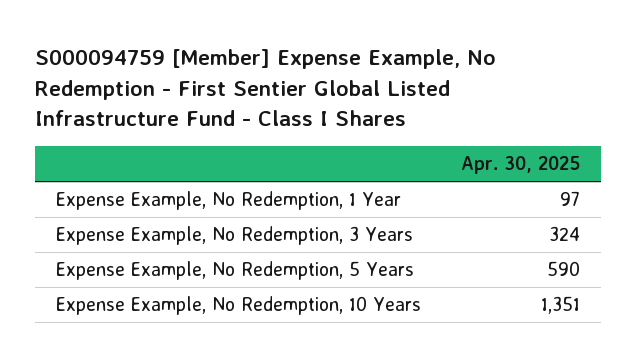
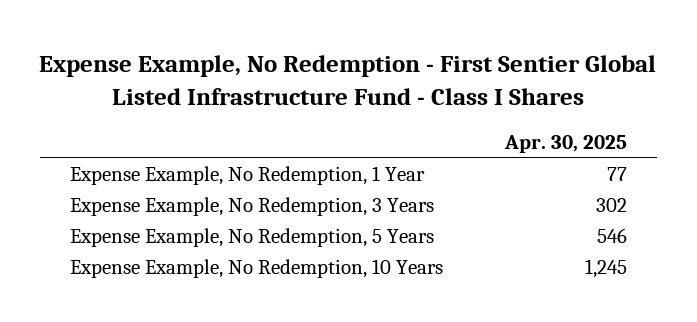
[35,49,497,127] S000094759 [Member] Expense Example, No Redemption - First Sentier Global Listed Infrastructure Fund - Class I Shares -> [39,55,657,106] Expense Example, No Redemption - First Sentier Global Listed Infrastructure Fund - Class I Shares
[560,191,581,207] 97 -> [606,166,627,181] 77
[549,226,581,242] 324 -> [595,197,627,212] 302
[547,261,581,277] 590 -> [596,227,627,243] 546
[541,296,581,315] 1,351 -> [584,258,627,278] 1,245

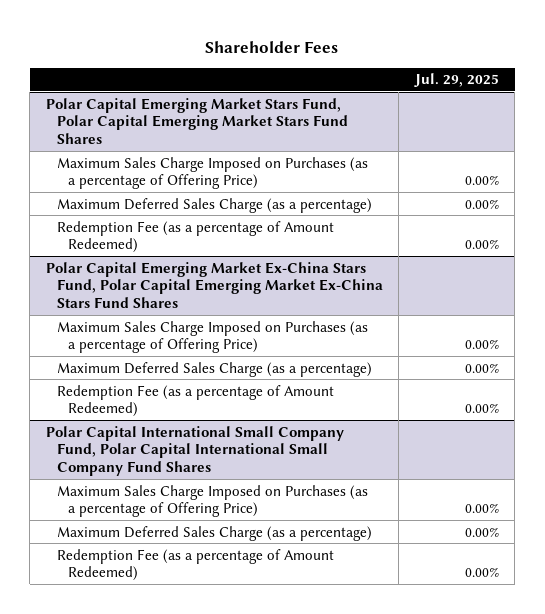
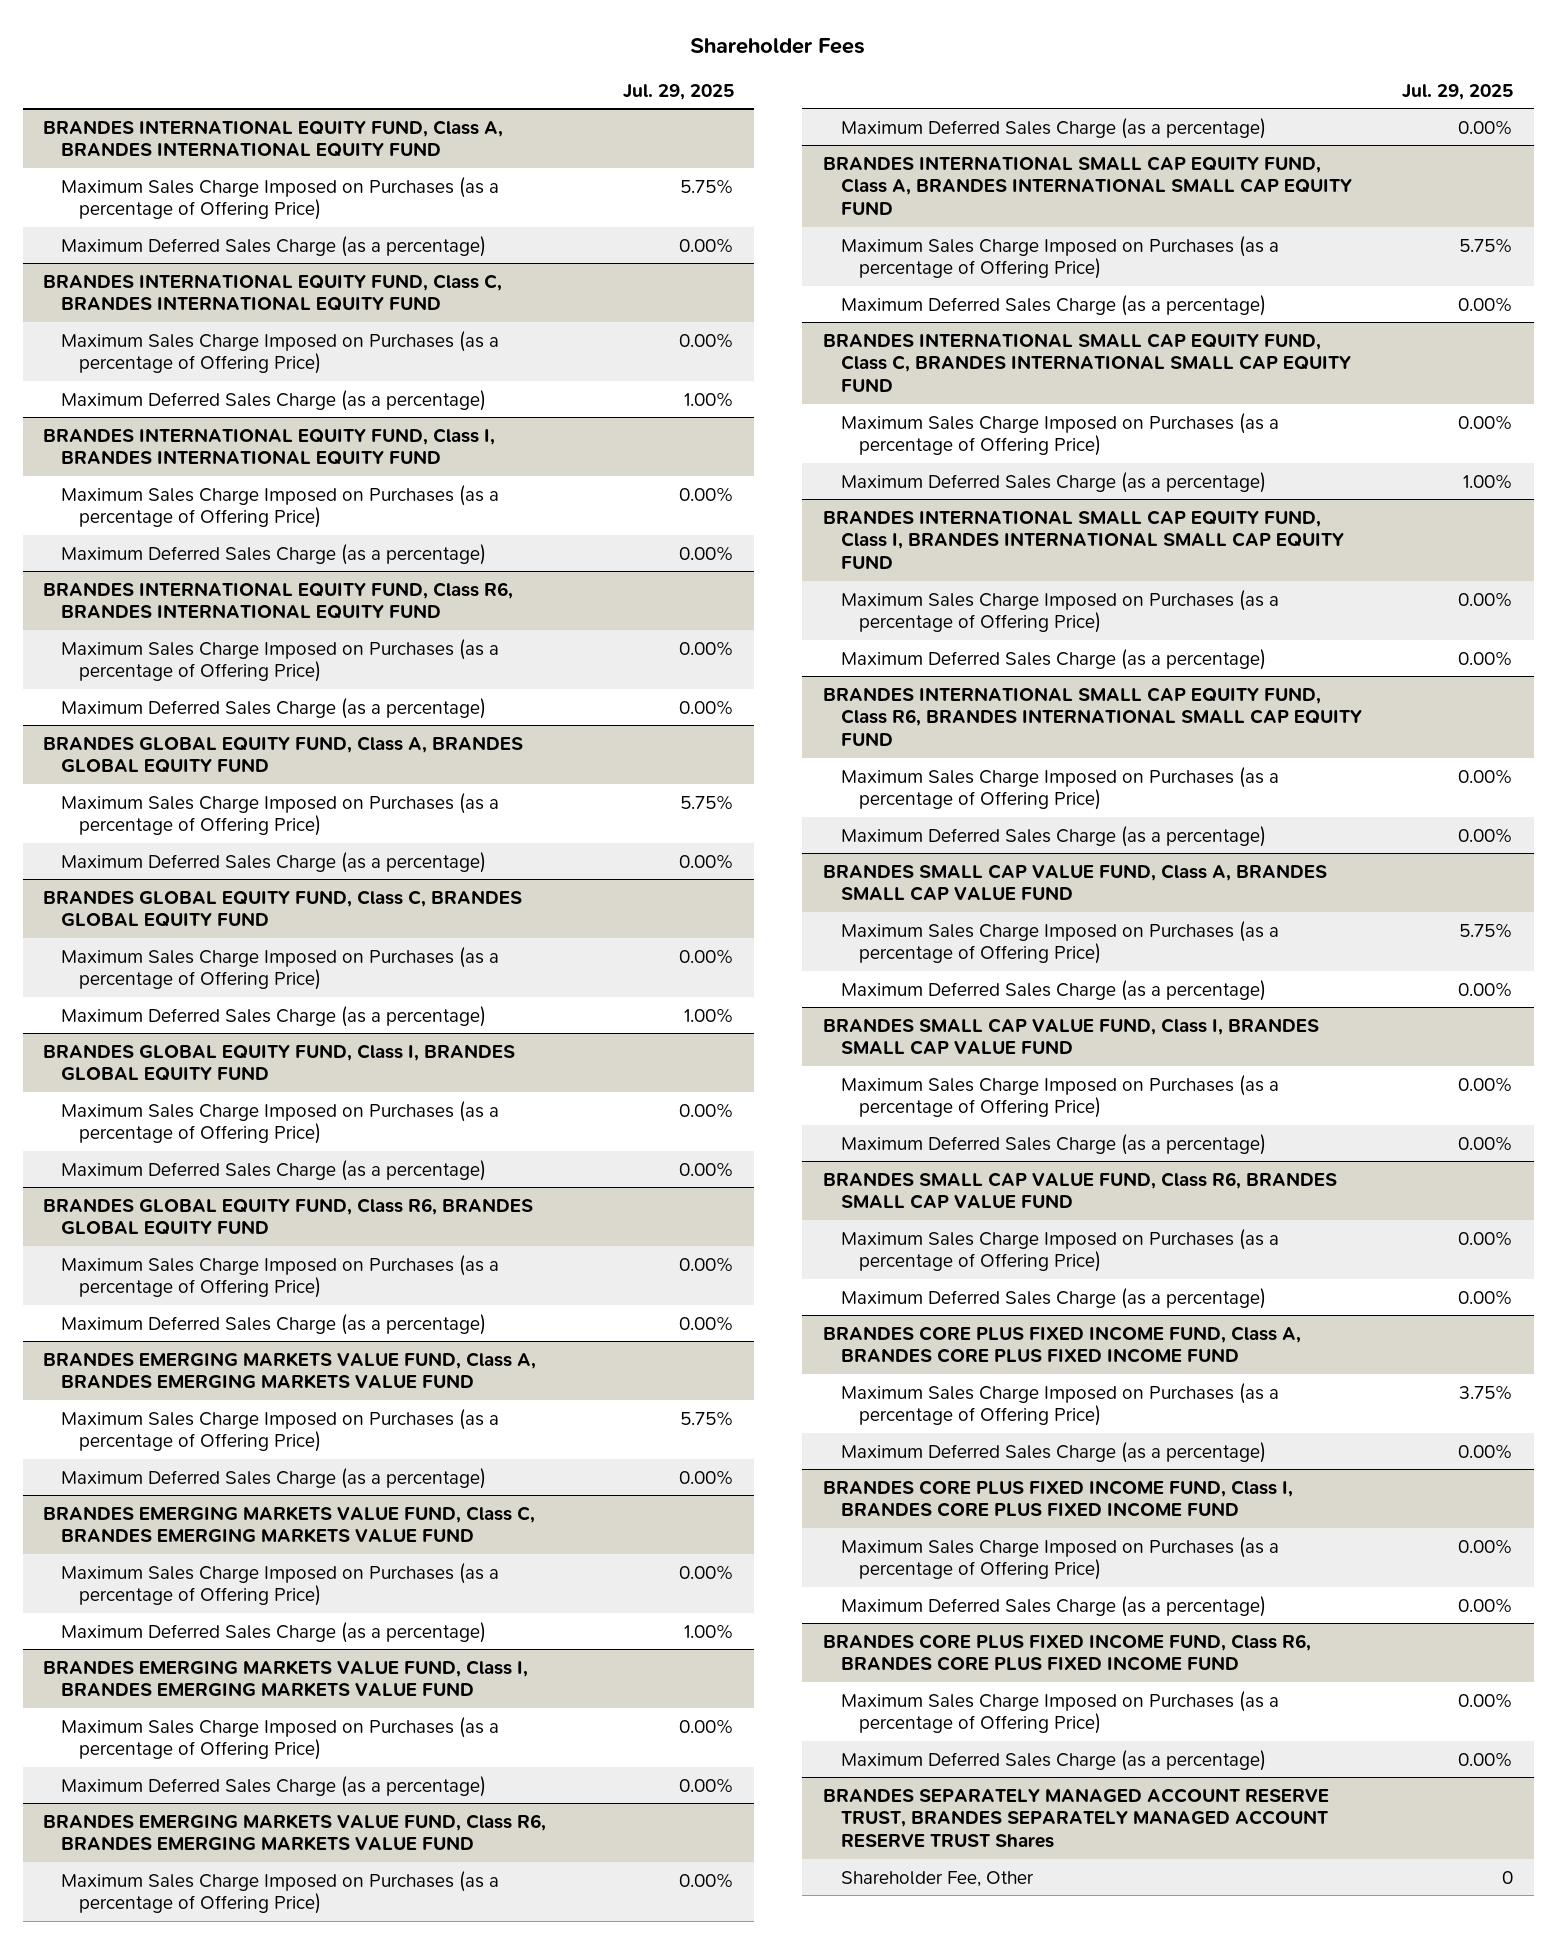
[45,97,348,145] Polar Capital Emerging Market Stars Fund, Polar Capital Emerging Market Stars Fund Shares -> none
none -> [43,119,504,158] BRANDES INTERNATIONAL EQUITY FUND, Class A, BRANDES INTERNATIONAL EQUITY FUND
none -> [61,176,500,221] Maximum Sales Charge Imposed on Purchases (as a percentage of Offering Price)
none -> [61,235,487,257] Maximum Deferred Sales Charge (as a percentage)
none -> [43,273,503,312] BRANDES INTERNATIONAL EQUITY FUND, Class C, BRANDES INTERNATIONAL EQUITY FUND
none -> [61,389,487,411] Maximum Deferred Sales Charge (as a percentage)
none -> [43,427,496,466] BRANDES INTERNATIONAL EQUITY FUND, Class I, BRANDES INTERNATIONAL EQUITY FUND
none -> [61,484,500,529] Maximum Sales Charge Imposed on Purchases (as a percentage of Offering Price)
[56,220,334,254] Redemption Fee (as a percentage of Amount Redeemed) -> none
[45,261,383,309] Polar Capital Emerging Market Ex-China Stars Fund, Polar Capital Emerging Market Ex-China Stars Fund Shares -> none
none -> [43,581,514,620] BRANDES INTERNATIONAL EQUITY FUND, Class R6, BRANDES INTERNATIONAL EQUITY FUND
[56,384,334,418] Redemption Fee (as a percentage of Amount Redeemed) -> none
[45,425,344,477] Polar Capital International Small Company Fund, Polar Capital International Small Company Fund Shares -> none
none -> [43,735,524,774] BRANDES GLOBAL EQUITY FUND, Class A, BRANDES GLOBAL EQUITY FUND
none -> [61,792,500,837] Maximum Sales Charge Imposed on Purchases (as a percentage of Offering Price)
none -> [61,851,487,873] Maximum Deferred Sales Charge (as a percentage)
none -> [43,889,523,928] BRANDES GLOBAL EQUITY FUND, Class C, BRANDES GLOBAL EQUITY FUND
none -> [61,1005,487,1027] Maximum Deferred Sales Charge (as a percentage)
none -> [43,1043,516,1082] BRANDES GLOBAL EQUITY FUND, Class I, BRANDES GLOBAL EQUITY FUND
none -> [61,1100,500,1145] Maximum Sales Charge Imposed on Purchases (as a percentage of Offering Price)
[56,548,334,582] Redemption Fee (as a percentage of Amount Redeemed) -> none
none -> [43,1197,534,1236] BRANDES GLOBAL EQUITY FUND, Class R6, BRANDES GLOBAL EQUITY FUND
none -> [61,1254,500,1299] Maximum Sales Charge Imposed on Purchases (as a percentage of Offering Price)
none -> [61,1313,487,1335] Maximum Deferred Sales Charge (as a percentage)
none -> [43,1351,537,1390] BRANDES EMERGING MARKETS VALUE FUND, Class A, BRANDES EMERGING MARKETS VALUE FUND
none -> [61,1408,500,1453] Maximum Sales Charge Imposed on Purchases (as a percentage of Offering Price)
none -> [61,1467,487,1489] Maximum Deferred Sales Charge (as a percentage)
none -> [43,1505,536,1544] BRANDES EMERGING MARKETS VALUE FUND, Class C, BRANDES EMERGING MARKETS VALUE FUND
none -> [61,1562,500,1607] Maximum Sales Charge Imposed on Purchases (as a percentage of Offering Price)
none -> [61,1621,487,1643] Maximum Deferred Sales Charge (as a percentage)
none -> [43,1659,529,1698] BRANDES EMERGING MARKETS VALUE FUND, Class I, BRANDES EMERGING MARKETS VALUE FUND
none -> [61,1716,500,1761] Maximum Sales Charge Imposed on Purchases (as a percentage of Offering Price)
none -> [61,1775,487,1797] Maximum Deferred Sales Charge (as a percentage)
none -> [43,1813,547,1852] BRANDES EMERGING MARKETS VALUE FUND, Class R6, BRANDES EMERGING MARKETS VALUE FUND
none -> [61,1870,500,1915] Maximum Sales Charge Imposed on Purchases (as a percentage of Offering Price)
none -> [840,117,1266,139] Maximum Deferred Sales Charge (as a percentage)
none -> [822,155,1352,216] BRANDES INTERNATIONAL SMALL CAP EQUITY FUND, Class A, BRANDES INTERNATIONAL SMALL CAP EQUITY FUND
none -> [840,235,1279,280] Maximum Sales Charge Imposed on Purchases (as a percentage of Offering Price)
none -> [840,294,1266,316] Maximum Deferred Sales Charge (as a percentage)
none -> [822,332,1351,393] BRANDES INTERNATIONAL SMALL CAP EQUITY FUND, Class C, BRANDES INTERNATIONAL SMALL CAP EQUITY FUND
none -> [840,412,1279,457] Maximum Sales Charge Imposed on Purchases (as a percentage of Offering Price)
none -> [840,471,1266,493] Maximum Deferred Sales Charge (as a percentage)
none -> [822,509,1344,570] BRANDES INTERNATIONAL SMALL CAP EQUITY FUND, Class I, BRANDES INTERNATIONAL SMALL CAP EQUITY FUND
none -> [840,589,1279,634] Maximum Sales Charge Imposed on Purchases (as a percentage of Offering Price)
none -> [840,648,1266,670] Maximum Deferred Sales Charge (as a percentage)
none -> [822,686,1362,747] BRANDES INTERNATIONAL SMALL CAP EQUITY FUND, Class R6, BRANDES INTERNATIONAL SMALL CAP EQUITY FUND
none -> [840,766,1279,811] Maximum Sales Charge Imposed on Purchases (as a percentage of Offering Price)
none -> [840,825,1266,847] Maximum Deferred Sales Charge (as a percentage)
none -> [822,863,1327,902] BRANDES SMALL CAP VALUE FUND, Class A, BRANDES SMALL CAP VALUE FUND
none -> [840,920,1279,965] Maximum Sales Charge Imposed on Purchases (as a percentage of Offering Price)
none -> [840,979,1266,1001] Maximum Deferred Sales Charge (as a percentage)
none -> [822,1017,1319,1056] BRANDES SMALL CAP VALUE FUND, Class I, BRANDES SMALL CAP VALUE FUND
none -> [840,1074,1279,1119] Maximum Sales Charge Imposed on Purchases (as a percentage of Offering Price)
none -> [840,1133,1266,1155] Maximum Deferred Sales Charge (as a percentage)
none -> [822,1171,1337,1210] BRANDES SMALL CAP VALUE FUND, Class R6, BRANDES SMALL CAP VALUE FUND
none -> [840,1228,1279,1273] Maximum Sales Charge Imposed on Purchases (as a percentage of Offering Price)
none -> [840,1287,1266,1309] Maximum Deferred Sales Charge (as a percentage)
none -> [822,1325,1301,1364] BRANDES CORE PLUS FIXED INCOME FUND, Class A, BRANDES CORE PLUS FIXED INCOME FUND
none -> [840,1382,1279,1427] Maximum Sales Charge Imposed on Purchases (as a percentage of Offering Price)
none -> [840,1441,1266,1463] Maximum Deferred Sales Charge (as a percentage)
none -> [822,1479,1293,1518] BRANDES CORE PLUS FIXED INCOME FUND, Class I, BRANDES CORE PLUS FIXED INCOME FUND
none -> [840,1536,1279,1581] Maximum Sales Charge Imposed on Purchases (as a percentage of Offering Price)
none -> [840,1595,1266,1617] Maximum Deferred Sales Charge (as a percentage)
none -> [822,1633,1311,1672] BRANDES CORE PLUS FIXED INCOME FUND, Class R6, BRANDES CORE PLUS FIXED INCOME FUND
none -> [840,1690,1279,1735] Maximum Sales Charge Imposed on Purchases (as a percentage of Offering Price)
none -> [840,1749,1266,1771] Maximum Deferred Sales Charge (as a percentage)
none -> [822,1787,1329,1849] BRANDES SEPARATELY MANAGED ACCOUNT RESERVE TRUST, BRANDES SEPARATELY MANAGED ACCOUNT RESERVE TRUST Shares
none -> [840,1870,1034,1887] Shareholder Fee, Other

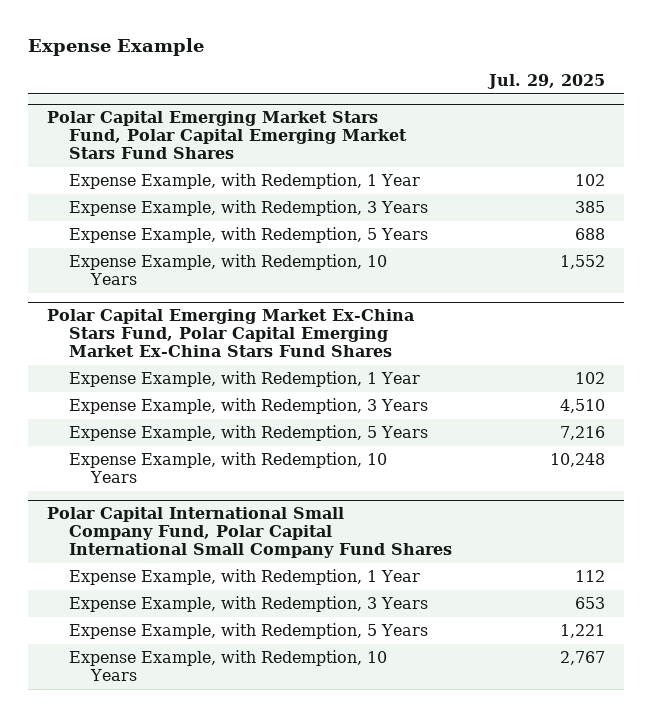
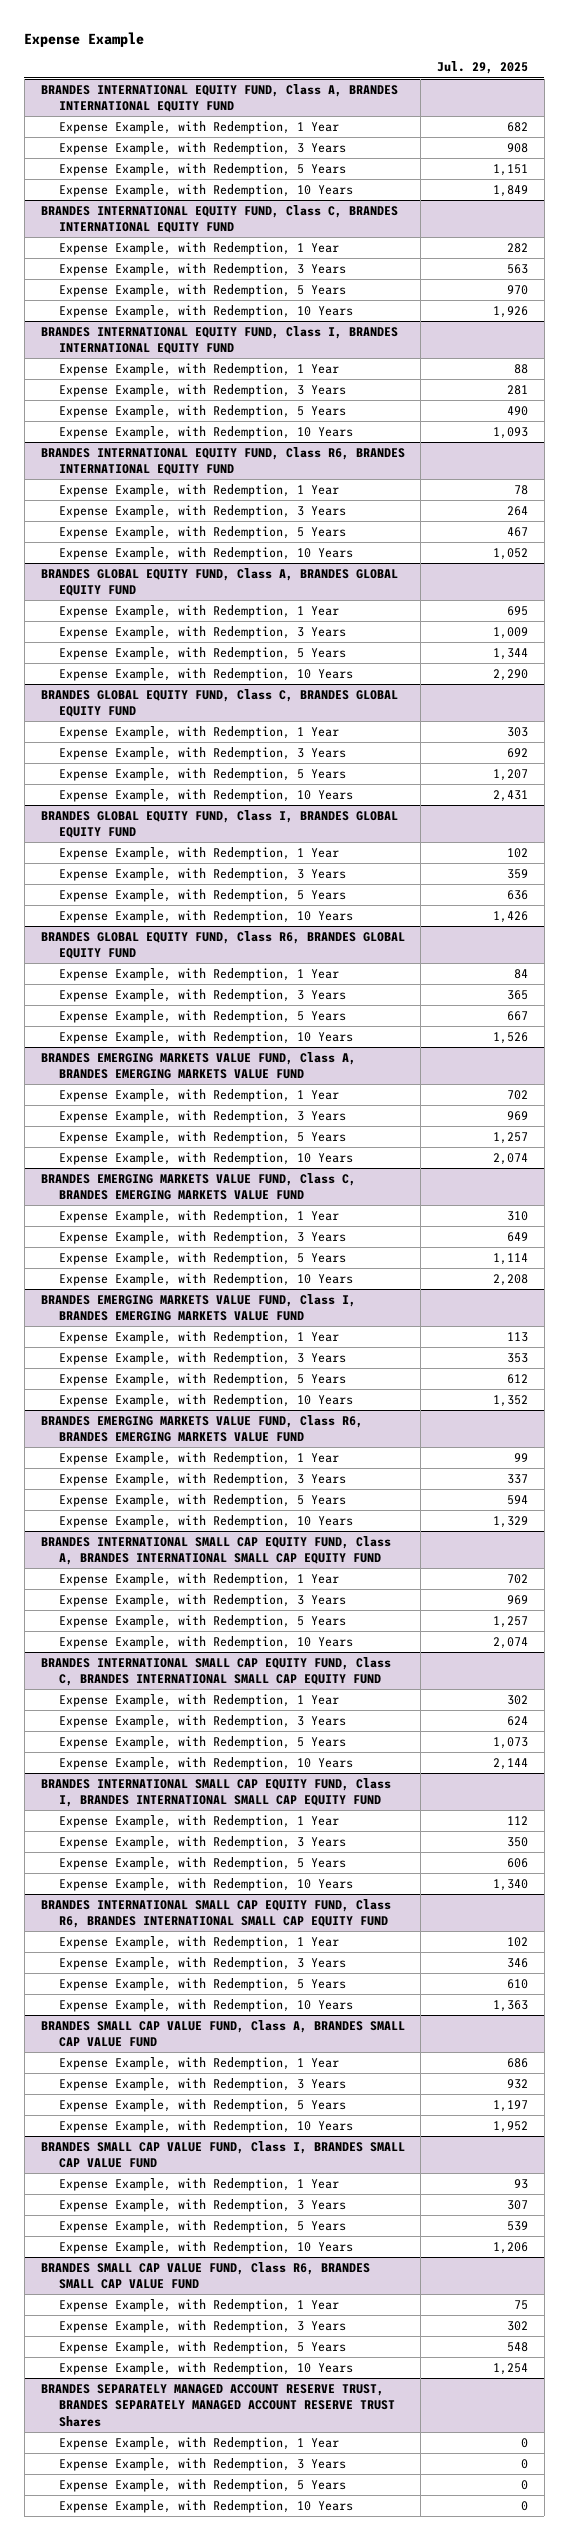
[46,110,407,160] Polar Capital Emerging Market Stars Fund, Polar Capital Emerging Market Stars Fund Shares -> none
[46,308,414,358] Polar Capital Emerging Market Ex-China Stars Fund, Polar Capital Emerging Market Ex-China Stars Fund Shares -> none
none -> [40,83,398,113] BRANDES INTERNATIONAL EQUITY FUND, Class A, BRANDES INTERNATIONAL EQUITY FUND
[575,173,606,186] 102 -> [506,121,528,132] 682
[575,200,606,213] 385 -> [506,142,528,153] 908
[575,227,606,240] 688 -> [492,163,528,176] 1,151
[560,254,606,269] 1,552 -> [492,184,528,197] 1,849
none -> [40,204,398,234] BRANDES INTERNATIONAL EQUITY FUND, Class C, BRANDES INTERNATIONAL EQUITY FUND
none -> [59,241,340,255] Expense Example, with Redemption, 1 Year
none -> [59,262,347,276] Expense Example, with Redemption, 3 Years
none -> [59,283,347,297] Expense Example, with Redemption, 5 Years
none -> [59,304,354,318] Expense Example, with Redemption, 10 Years
none -> [40,325,398,355] BRANDES INTERNATIONAL EQUITY FUND, Class I, BRANDES INTERNATIONAL EQUITY FUND
none -> [59,362,340,376] Expense Example, with Redemption, 1 Year
none -> [59,383,347,397] Expense Example, with Redemption, 3 Years
none -> [59,404,347,418] Expense Example, with Redemption, 5 Years
none -> [59,425,354,439] Expense Example, with Redemption, 10 Years
none -> [40,446,405,476] BRANDES INTERNATIONAL EQUITY FUND, Class R6, BRANDES INTERNATIONAL EQUITY FUND
none -> [59,483,340,497] Expense Example, with Redemption, 1 Year
none -> [59,504,347,518] Expense Example, with Redemption, 3 Years
none -> [59,525,347,539] Expense Example, with Redemption, 5 Years
none -> [59,546,354,560] Expense Example, with Redemption, 10 Years
none -> [40,567,398,597] BRANDES GLOBAL EQUITY FUND, Class A, BRANDES GLOBAL EQUITY FUND
none -> [59,604,340,618] Expense Example, with Redemption, 1 Year
none -> [59,625,347,639] Expense Example, with Redemption, 3 Years
none -> [59,646,347,660] Expense Example, with Redemption, 5 Years
none -> [59,667,354,681] Expense Example, with Redemption, 10 Years
none -> [40,688,398,718] BRANDES GLOBAL EQUITY FUND, Class C, BRANDES GLOBAL EQUITY FUND
none -> [59,725,340,739] Expense Example, with Redemption, 1 Year
none -> [59,746,347,760] Expense Example, with Redemption, 3 Years
none -> [59,767,347,781] Expense Example, with Redemption, 5 Years
none -> [59,788,354,802] Expense Example, with Redemption, 10 Years
none -> [40,809,398,839] BRANDES GLOBAL EQUITY FUND, Class I, BRANDES GLOBAL EQUITY FUND
[46,506,452,559] Polar Capital International Small Company Fund, Polar Capital International Small Company Fund Shares -> none
[560,398,606,413] 4,510 -> [506,868,528,879] 359
[560,425,606,440] 7,216 -> [506,889,528,900] 636
[550,452,606,467] 10,248 -> [492,910,528,923] 1,426
none -> [40,930,405,960] BRANDES GLOBAL EQUITY FUND, Class R6, BRANDES GLOBAL EQUITY FUND
none -> [59,967,340,981] Expense Example, with Redemption, 1 Year
none -> [59,988,347,1002] Expense Example, with Redemption, 3 Years
none -> [59,1009,347,1023] Expense Example, with Redemption, 5 Years
none -> [59,1030,354,1044] Expense Example, with Redemption, 10 Years
none -> [40,1051,356,1080] BRANDES EMERGING MARKETS VALUE FUND, Class A, BRANDES EMERGING MARKETS VALUE FUND
none -> [59,1088,340,1102] Expense Example, with Redemption, 1 Year
none -> [59,1109,347,1123] Expense Example, with Redemption, 3 Years
none -> [59,1130,347,1144] Expense Example, with Redemption, 5 Years
none -> [59,1151,354,1165] Expense Example, with Redemption, 10 Years
none -> [40,1172,356,1201] BRANDES EMERGING MARKETS VALUE FUND, Class C, BRANDES EMERGING MARKETS VALUE FUND
none -> [59,1209,340,1223] Expense Example, with Redemption, 1 Year
none -> [59,1230,347,1244] Expense Example, with Redemption, 3 Years
none -> [59,1251,347,1265] Expense Example, with Redemption, 5 Years
none -> [59,1272,354,1286] Expense Example, with Redemption, 10 Years
none -> [40,1293,356,1322] BRANDES EMERGING MARKETS VALUE FUND, Class I, BRANDES EMERGING MARKETS VALUE FUND
none -> [59,1330,340,1344] Expense Example, with Redemption, 1 Year
none -> [59,1351,347,1365] Expense Example, with Redemption, 3 Years
none -> [59,1372,347,1386] Expense Example, with Redemption, 5 Years
none -> [59,1393,354,1407] Expense Example, with Redemption, 10 Years
none -> [40,1414,363,1443] BRANDES EMERGING MARKETS VALUE FUND, Class R6, BRANDES EMERGING MARKETS VALUE FUND
none -> [59,1451,340,1465] Expense Example, with Redemption, 1 Year
none -> [59,1472,347,1486] Expense Example, with Redemption, 3 Years
none -> [59,1493,347,1507] Expense Example, with Redemption, 5 Years
none -> [59,1514,354,1528] Expense Example, with Redemption, 10 Years
none -> [40,1535,391,1566] BRANDES INTERNATIONAL SMALL CAP EQUITY FUND, Class A, BRANDES INTERNATIONAL SMALL CAP EQUITY FUND
none -> [59,1572,340,1586] Expense Example, with Redemption, 1 Year
none -> [59,1593,347,1607] Expense Example, with Redemption, 3 Years
none -> [59,1614,347,1628] Expense Example, with Redemption, 5 Years
none -> [59,1635,354,1649] Expense Example, with Redemption, 10 Years
none -> [40,1656,391,1687] BRANDES INTERNATIONAL SMALL CAP EQUITY FUND, Class C, BRANDES INTERNATIONAL SMALL CAP EQUITY FUND
none -> [59,1693,340,1707] Expense Example, with Redemption, 1 Year
none -> [59,1714,347,1728] Expense Example, with Redemption, 3 Years
none -> [59,1735,347,1749] Expense Example, with Redemption, 5 Years
none -> [59,1756,354,1770] Expense Example, with Redemption, 10 Years
none -> [40,1777,391,1808] BRANDES INTERNATIONAL SMALL CAP EQUITY FUND, Class I, BRANDES INTERNATIONAL SMALL CAP EQUITY FUND
[575,596,606,609] 653 -> [506,1836,528,1847] 350
[560,623,606,638] 1,221 -> [506,1857,528,1868] 606
[560,650,606,665] 2,767 -> [492,1878,528,1891] 1,340
none -> [40,1898,391,1929] BRANDES INTERNATIONAL SMALL CAP EQUITY FUND, Class R6, BRANDES INTERNATIONAL SMALL CAP EQUITY FUND
none -> [59,1935,340,1949] Expense Example, with Redemption, 1 Year
none -> [59,1956,347,1970] Expense Example, with Redemption, 3 Years
none -> [59,1977,347,1991] Expense Example, with Redemption, 5 Years
none -> [59,1998,354,2012] Expense Example, with Redemption, 10 Years
none -> [40,2019,405,2048] BRANDES SMALL CAP VALUE FUND, Class A, BRANDES SMALL CAP VALUE FUND
none -> [59,2056,340,2070] Expense Example, with Redemption, 1 Year
none -> [59,2077,347,2091] Expense Example, with Redemption, 3 Years
none -> [59,2098,347,2112] Expense Example, with Redemption, 5 Years
none -> [59,2119,354,2133] Expense Example, with Redemption, 10 Years
none -> [40,2140,405,2169] BRANDES SMALL CAP VALUE FUND, Class I, BRANDES SMALL CAP VALUE FUND
none -> [59,2177,340,2191] Expense Example, with Redemption, 1 Year
none -> [59,2198,347,2212] Expense Example, with Redemption, 3 Years
none -> [59,2219,347,2233] Expense Example, with Redemption, 5 Years
none -> [59,2240,354,2254] Expense Example, with Redemption, 10 Years
none -> [40,2261,370,2290] BRANDES SMALL CAP VALUE FUND, Class R6, BRANDES SMALL CAP VALUE FUND
none -> [59,2298,340,2312] Expense Example, with Redemption, 1 Year
none -> [59,2319,347,2333] Expense Example, with Redemption, 3 Years
none -> [59,2340,347,2354] Expense Example, with Redemption, 5 Years
none -> [59,2361,354,2375] Expense Example, with Redemption, 10 Years
none -> [40,2383,396,2427] BRANDES SEPARATELY MANAGED ACCOUNT RESERVE TRUST, BRANDES SEPARATELY MANAGED ACCOUNT RESERVE TRUST Shares
none -> [59,2436,340,2450] Expense Example, with Redemption, 1 Year
none -> [59,2457,347,2471] Expense Example, with Redemption, 3 Years
none -> [59,2478,347,2492] Expense Example, with Redemption, 5 Years
none -> [59,2499,354,2513] Expense Example, with Redemption, 10 Years

